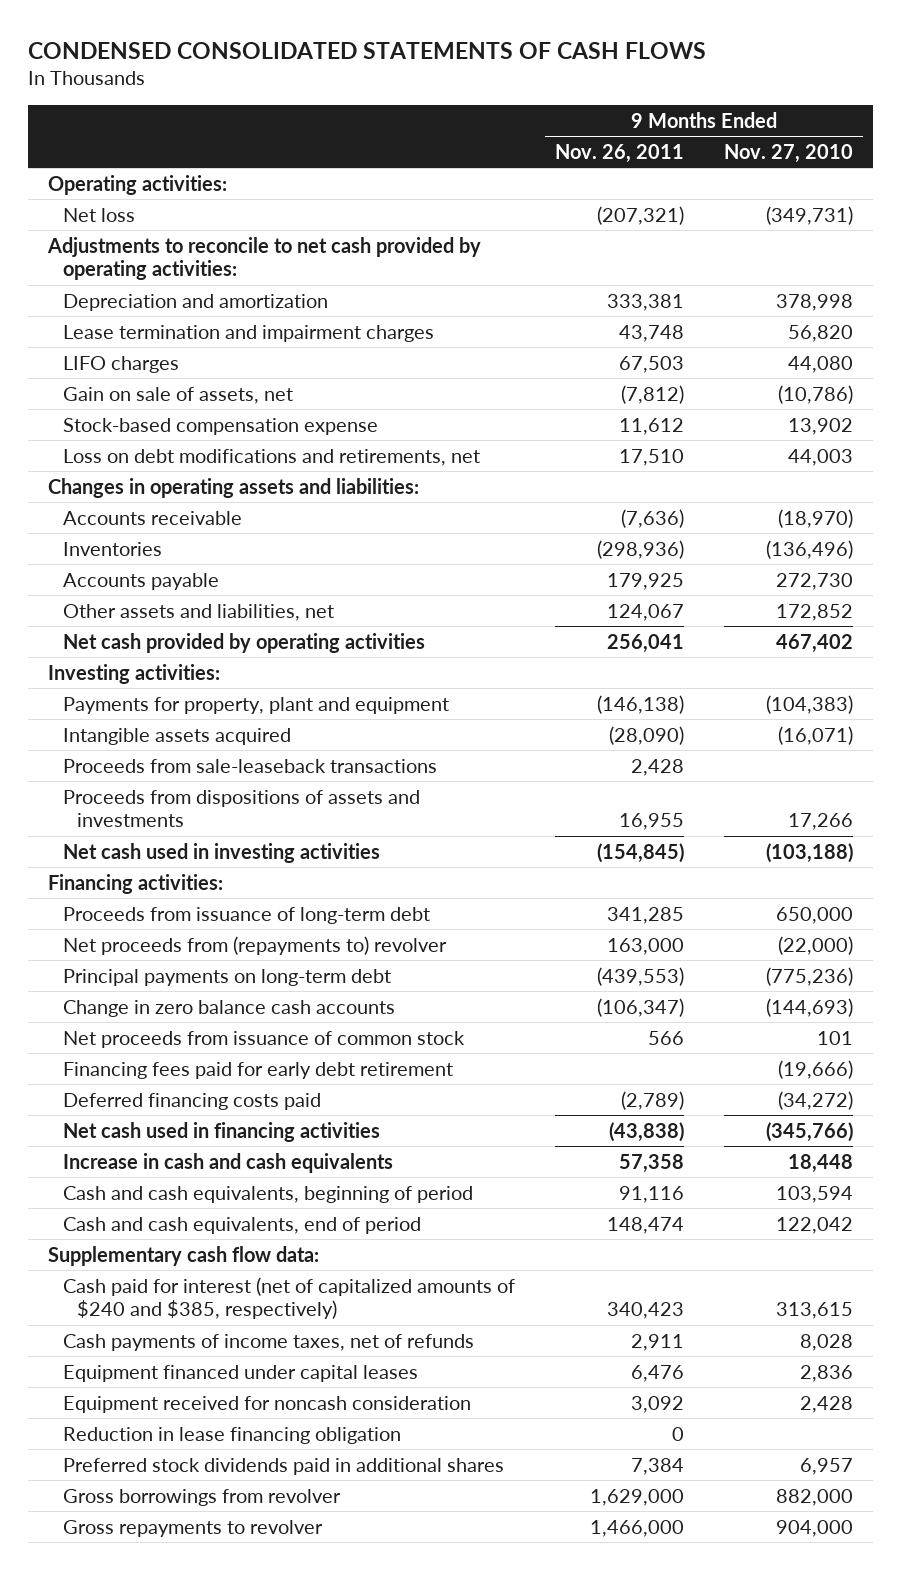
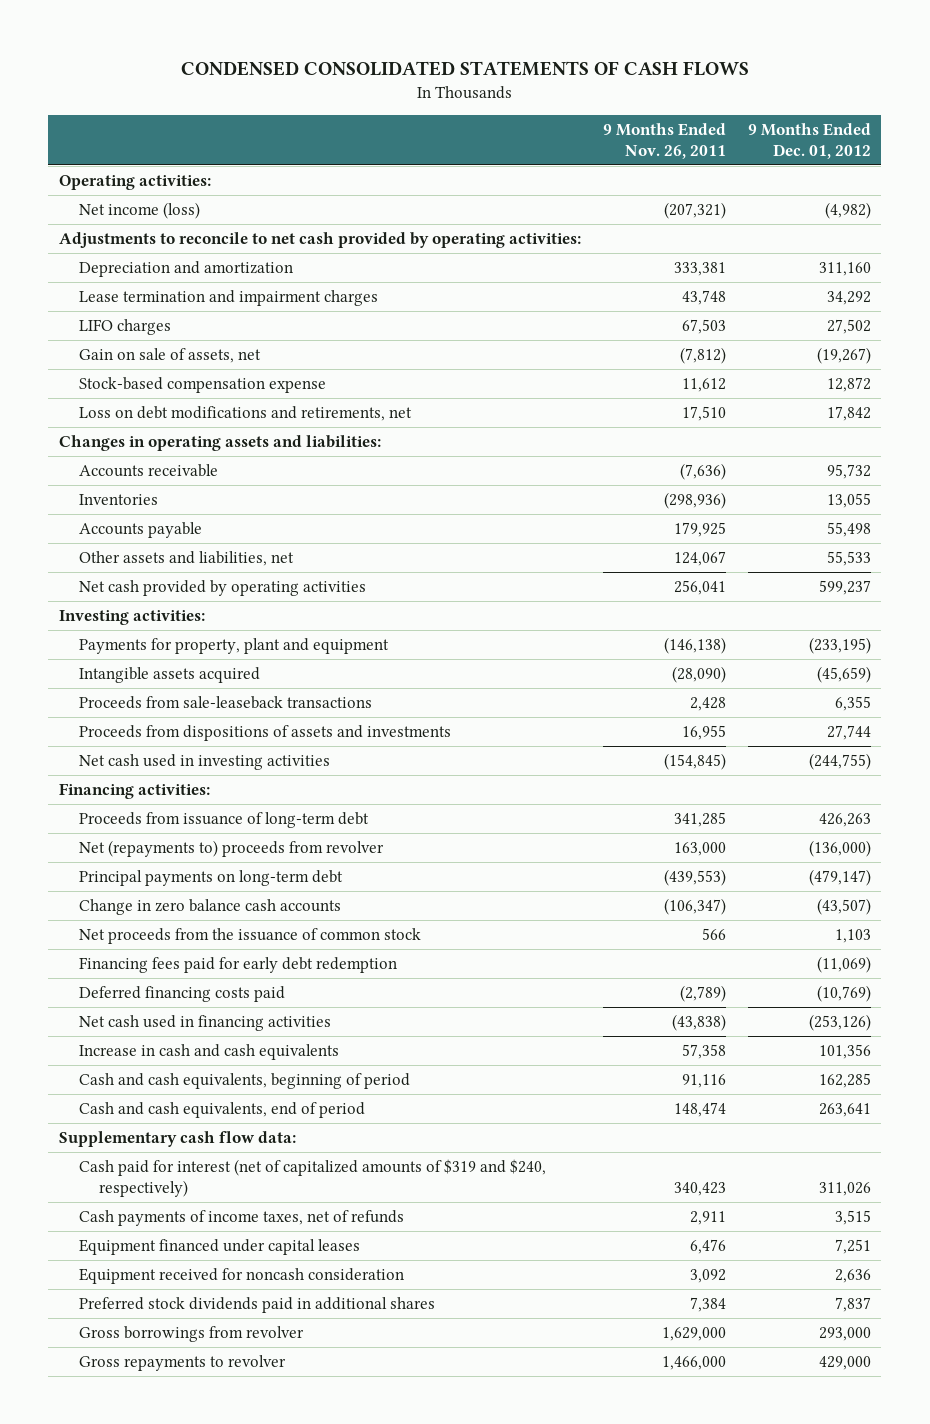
[723,143,853,163] Nov. 27, 2010 -> none
none -> [747,122,871,159] 9 Months Ended Dec. 01, 2012
[62,207,135,222] Net loss -> [79,202,201,220] Net income (loss)
[62,935,447,955] Net proceeds from (repayments to) revolver -> [79,840,385,858] Net (repayments to) proceeds from revolver
[62,1030,465,1048] Net proceeds from issuance of common stock -> [79,928,422,945] Net proceeds from the issuance of common stock
[62,1061,453,1079] Financing fees paid for early debt retirement -> [79,957,398,974] Financing fees paid for early debt redemption
[62,1276,515,1319] Cash paid for interest (net of capitalized amounts of $240 and $385, respectively) -> [79,1159,547,1198] Cash paid for interest (net of capitalized amounts of $319 and $240, respectively)
[62,1426,401,1444] Reduction in lease financing obligation -> none

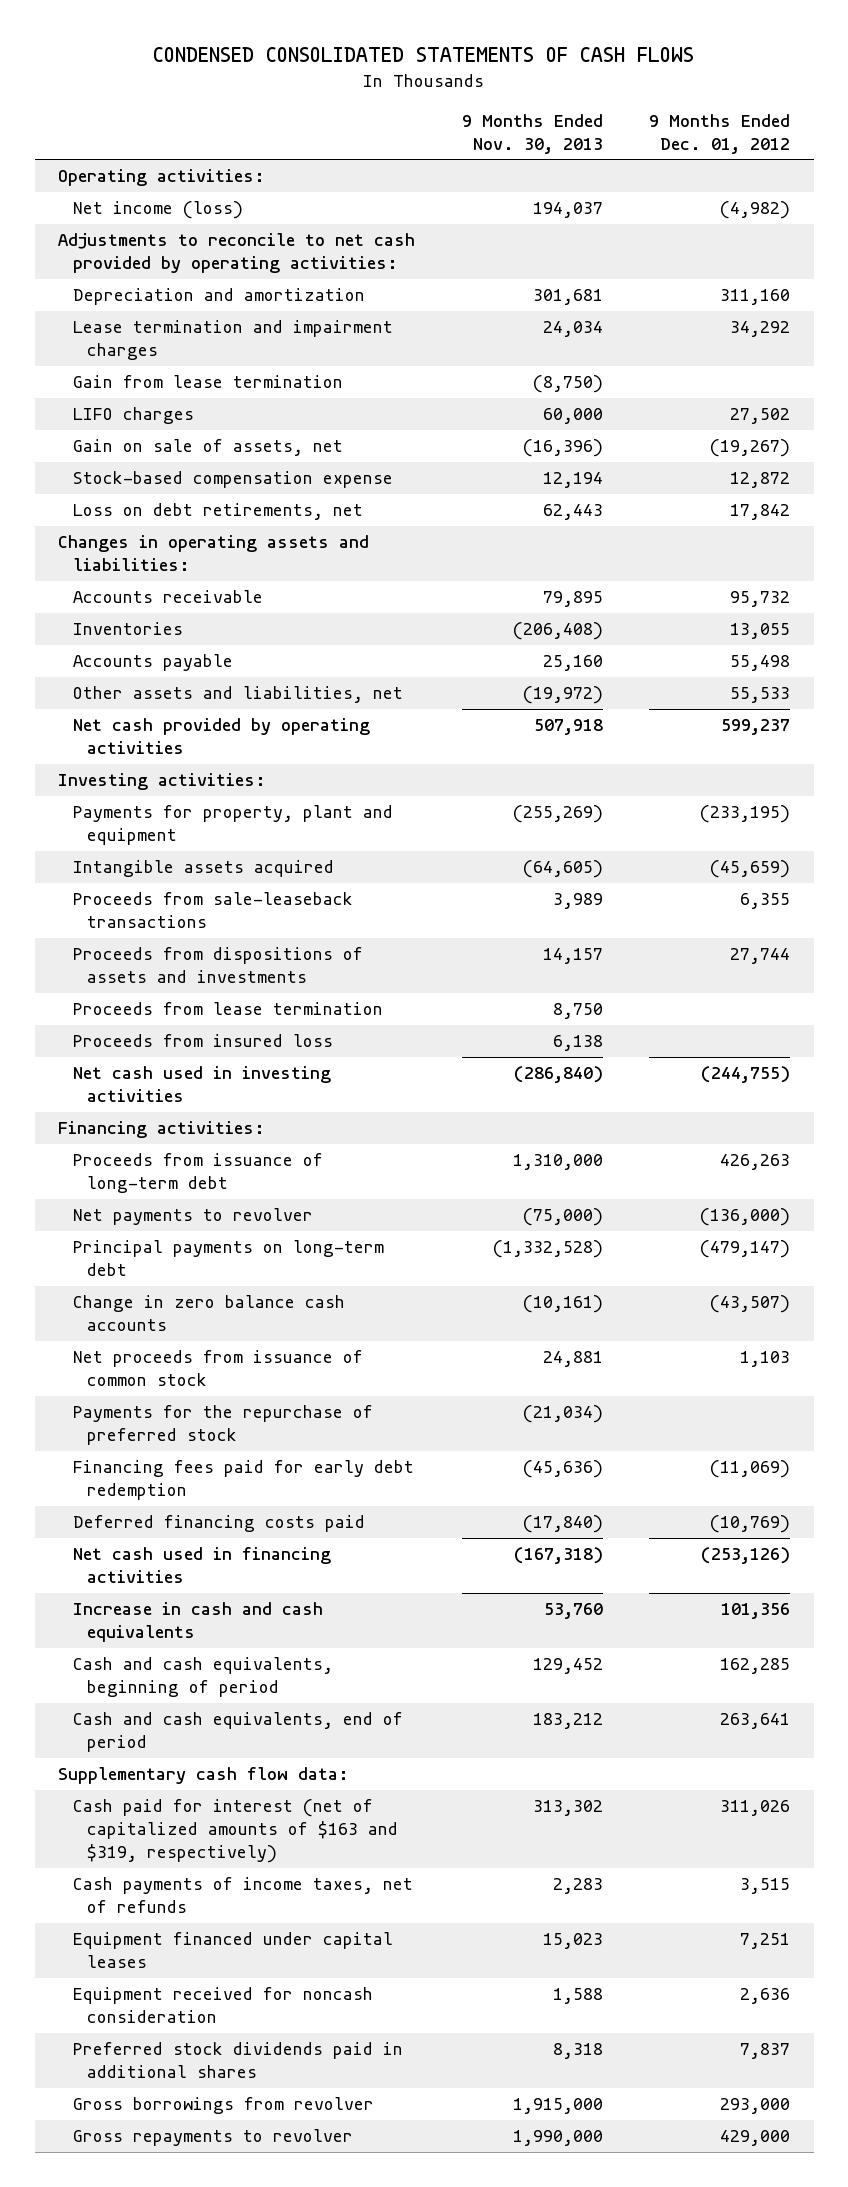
[602,122,726,159] 9 Months Ended Nov. 26, 2011 -> none
none -> [461,113,603,154] 9 Months Ended Nov. 30, 2013
none -> [72,375,343,389] Gain from lease termination
[79,406,413,422] Loss on debt modifications and retirements, net -> [72,503,363,521] Loss on debt retirements, net
none -> [72,1002,383,1016] Proceeds from lease termination
none -> [72,1034,333,1048] Proceeds from insured loss
[79,840,385,858] Net (repayments to) proceeds from revolver -> [72,1208,313,1226] Net payments to revolver
[79,928,422,945] Net proceeds from the issuance of common stock -> [72,1350,363,1387] Net proceeds from issuance of common stock
none -> [72,1405,373,1446] Payments for the repurchase of preferred stock
[79,1159,547,1198] Cash paid for interest (net of capitalized amounts of $319 and $240, respectively) -> [72,1799,399,1864] Cash paid for interest (net of capitalized amounts of $163 and $319, respectively)

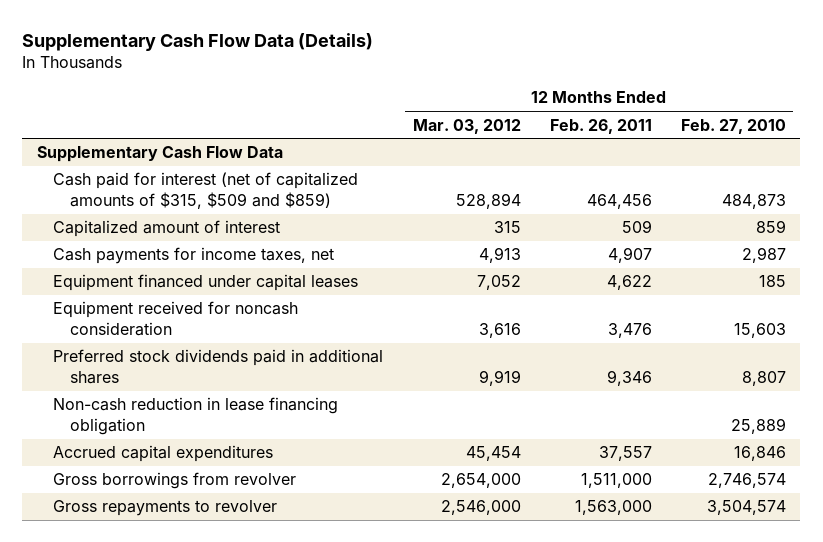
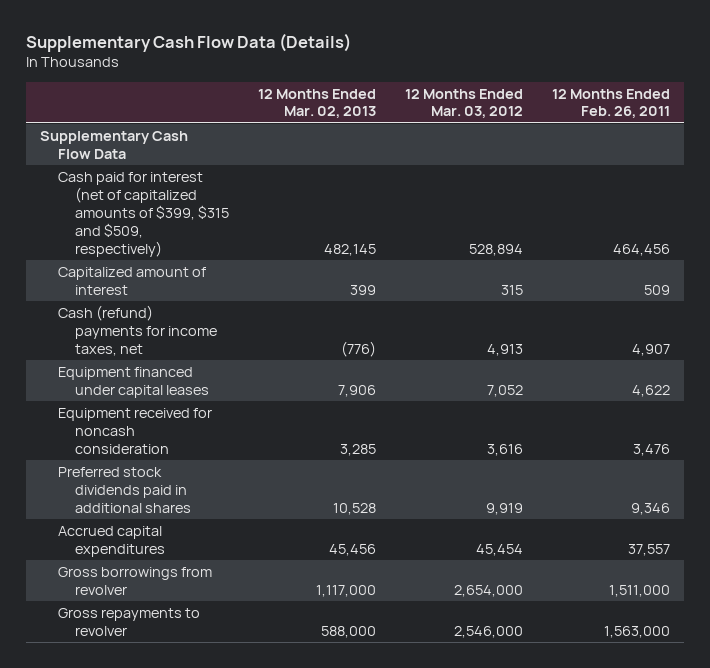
[680,118,786,134] Feb. 27, 2010 -> none
none -> [258,88,377,119] 12 Months Ended Mar. 02, 2013
[53,172,359,209] Cash paid for interest (net of capitalized amounts of $315, $509 and $859) -> [57,171,230,257] Cash paid for interest (net of capitalized amounts of $399, $315 and $509, respectively)
[53,247,335,265] Cash payments for income taxes, net -> [57,304,218,356] Cash (refund) payments for income taxes, net
[53,397,339,435] Non-cash reduction in lease financing obligation -> none

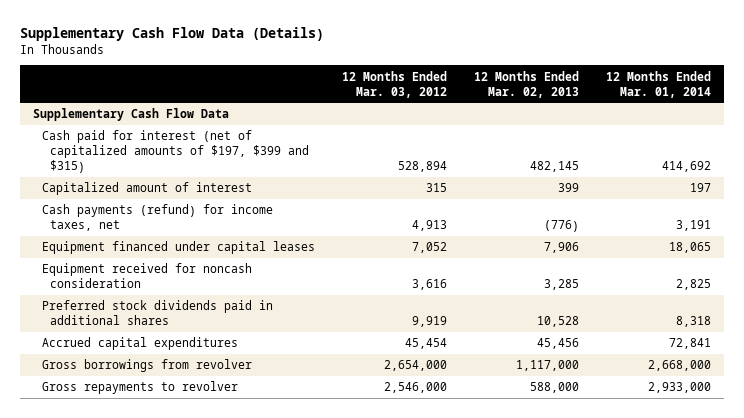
[551,88,670,119] 12 Months Ended Feb. 26, 2011 -> none
none -> [605,70,711,98] 12 Months Ended Mar. 01, 2014
[57,171,230,257] Cash paid for interest (net of capitalized amounts of $399, $315 and $509, respectively) -> [41,130,310,174] Cash paid for interest (net of capitalized amounts of $197, $399 and $315)
[57,304,218,356] Cash (refund) payments for income taxes, net -> [41,204,273,232] Cash payments (refund) for income taxes, net

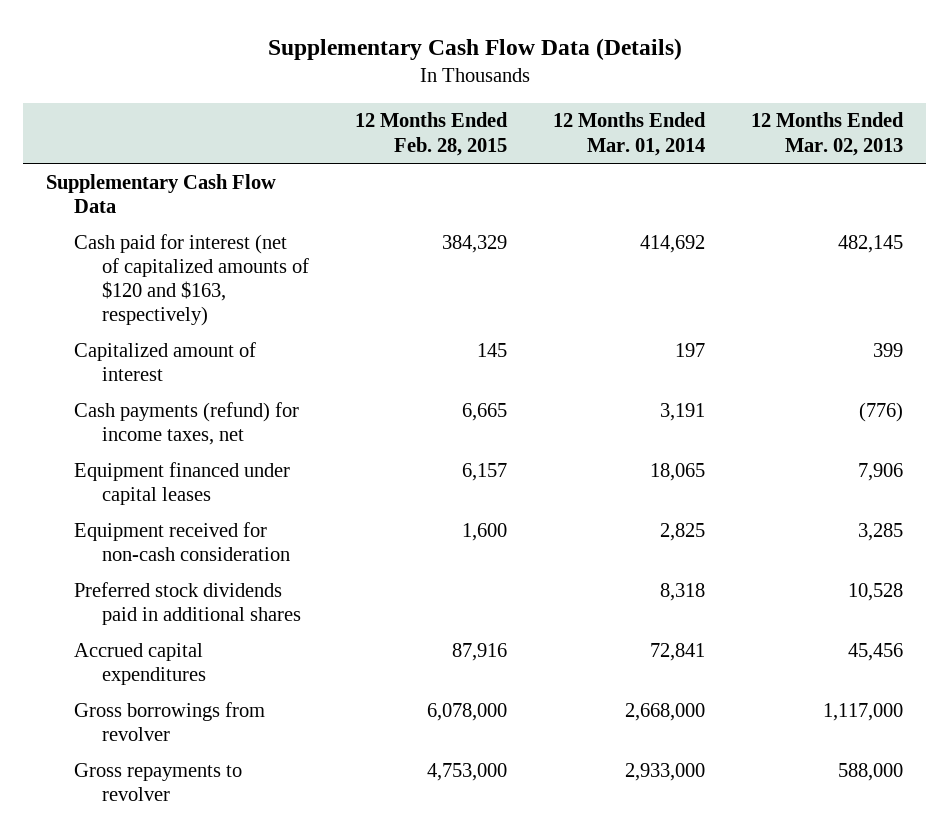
[341,70,447,98] 12 Months Ended Mar. 03, 2012 -> none
none -> [355,112,509,156] 12 Months Ended Feb. 28, 2015
[41,130,310,174] Cash paid for interest (net of capitalized amounts of $197, $399 and $315) -> [74,233,310,327] Cash paid for interest (net of capitalized amounts of $120 and $163, respectively)
[41,263,252,289] Equipment received for noncash consideration -> [74,521,291,561] Equipment received for non-cash consideration

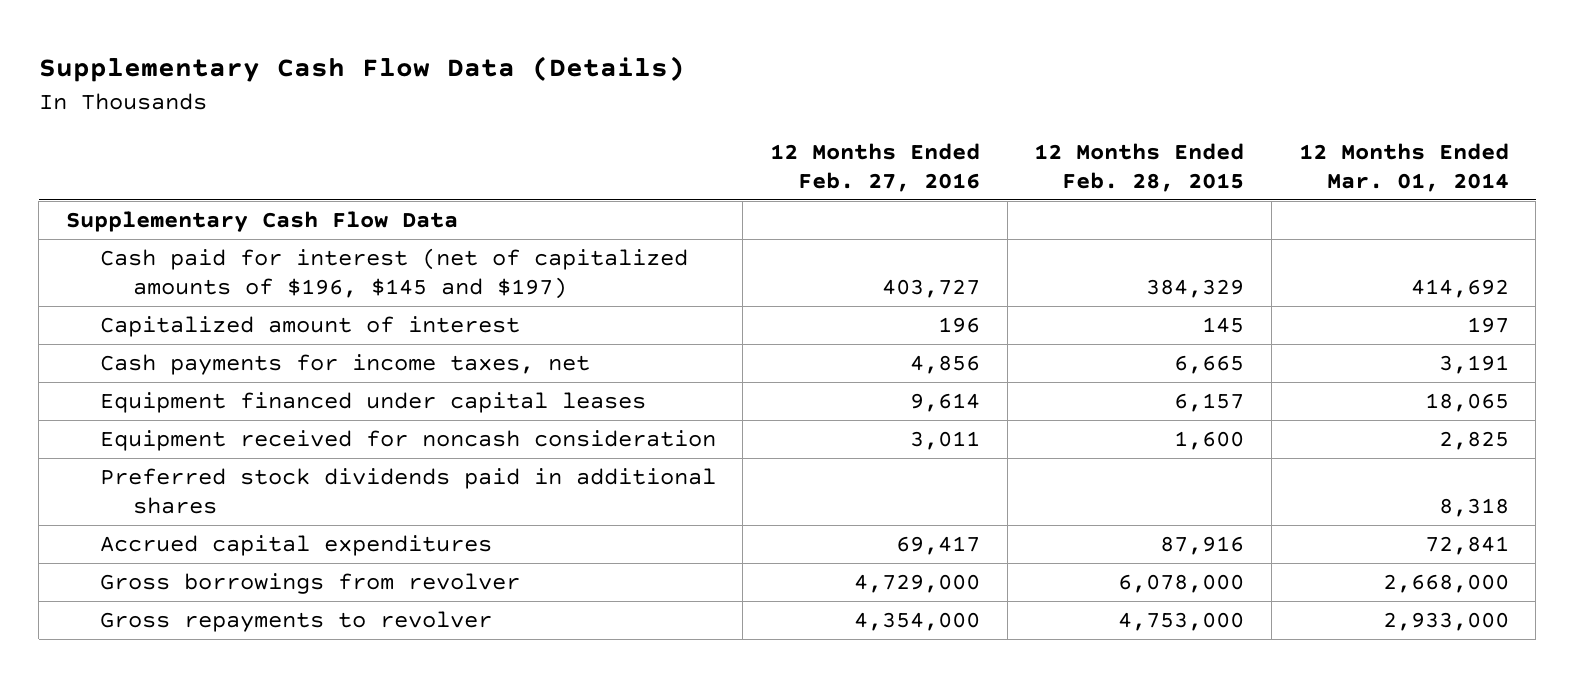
[751,112,905,156] 12 Months Ended Mar. 02, 2013 -> none
none -> [769,143,980,193] 12 Months Ended Feb. 27, 2016
[74,233,310,327] Cash paid for interest (net of capitalized amounts of $120 and $163, respectively) -> [99,248,688,300] Cash paid for interest (net of capitalized amounts of $196, $145 and $197)
[74,401,300,445] Cash payments (refund) for income taxes, net -> [99,354,590,376] Cash payments for income taxes, net
[74,521,291,561] Equipment received for non-cash consideration -> [99,430,716,452] Equipment received for noncash consideration

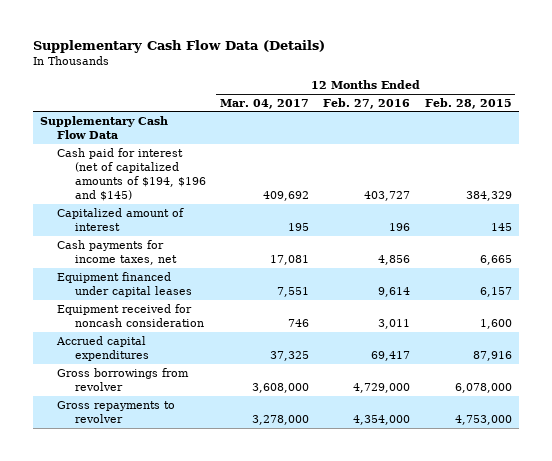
[1298,143,1509,193] 12 Months Ended Mar. 01, 2014 -> none
none -> [219,98,309,109] Mar. 04, 2017
[99,248,688,300] Cash paid for interest (net of capitalized amounts of $196, $145 and $197) -> [57,147,206,202] Cash paid for interest (net of capitalized amounts of $194, $196 and $145)
[99,468,716,515] Preferred stock dividends paid in additional shares -> none

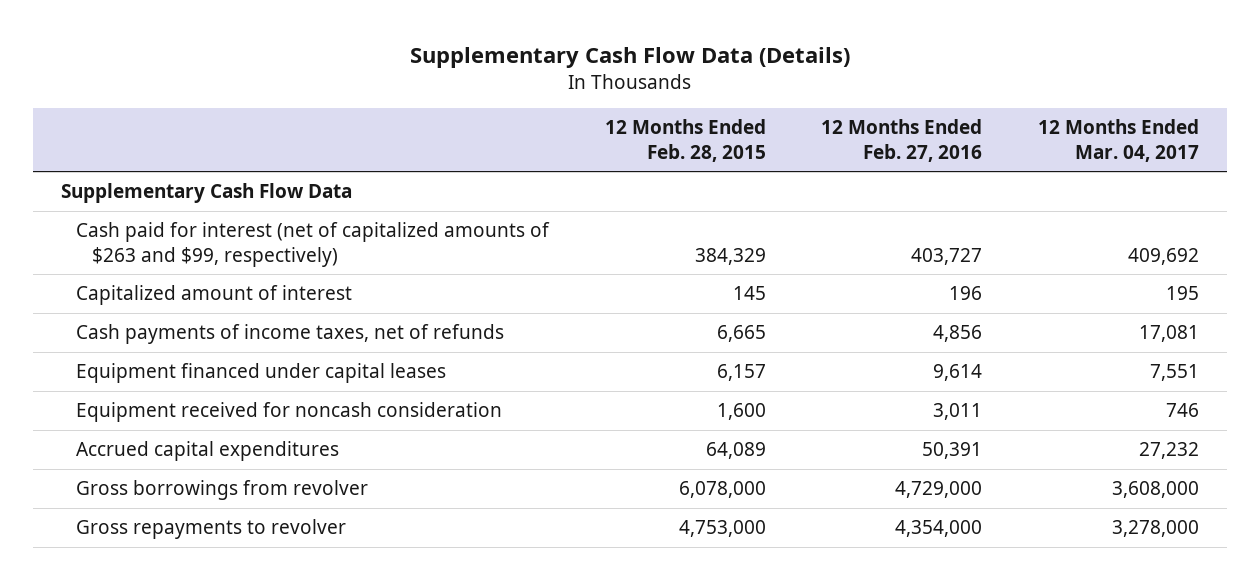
[57,147,206,202] Cash paid for interest (net of capitalized amounts of $194, $196 and $145) -> [76,222,551,267] Cash paid for interest (net of capitalized amounts of $263 and $99, respectively)
[57,239,177,265] Cash payments for income taxes, net -> [76,324,505,345] Cash payments of income taxes, net of refunds
[269,350,309,361] 37,325 -> [1138,442,1199,460] 27,232
[371,350,411,361] 69,417 -> [922,442,983,460] 50,391
[472,350,512,361] 87,916 -> [705,442,766,460] 64,089

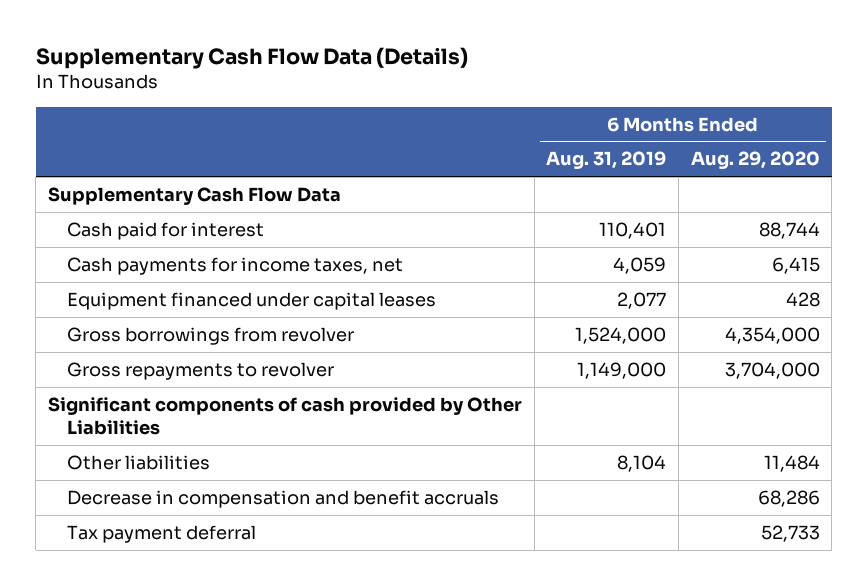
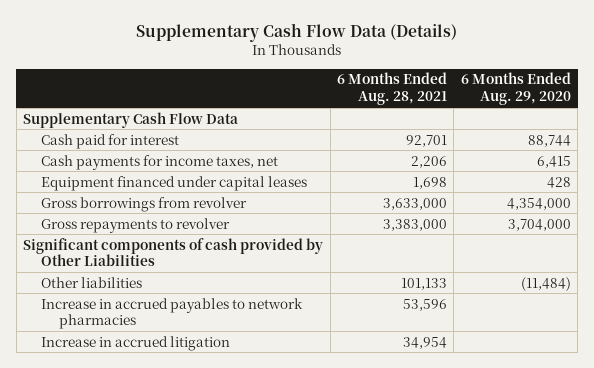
[546,151,667,170] Aug. 31, 2019 -> none
none -> [336,72,447,106] 6 Months Ended Aug. 28, 2021
[66,489,499,508] Decrease in compensation and benefit accruals -> none
[66,524,256,543] Tax payment deferral -> none
[763,454,820,472] 11,484 -> [520,276,571,291] (11,484)
none -> [41,297,304,330] Increase in accrued payables to network pharmacies
none -> [41,335,231,351] Increase in accrued litigation

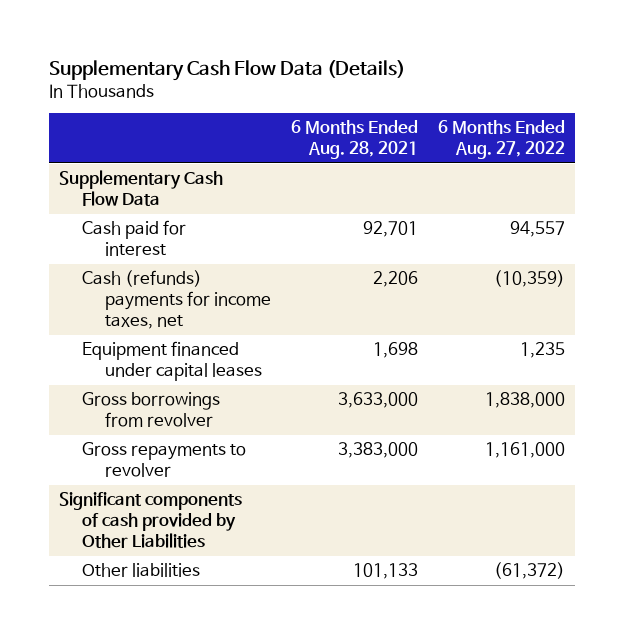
[460,72,571,106] 6 Months Ended Aug. 29, 2020 -> none
none -> [438,120,566,160] 6 Months Ended Aug. 27, 2022
[41,154,279,170] Cash payments for income taxes, net -> [82,270,271,329] Cash (refunds) payments for income taxes, net
[41,297,304,330] Increase in accrued payables to network pharmacies -> none
[41,335,231,351] Increase in accrued litigation -> none

